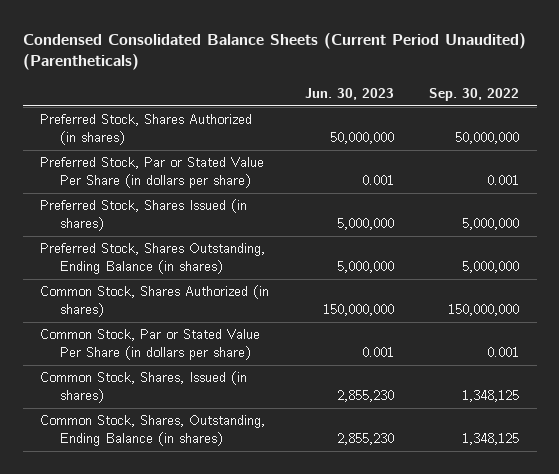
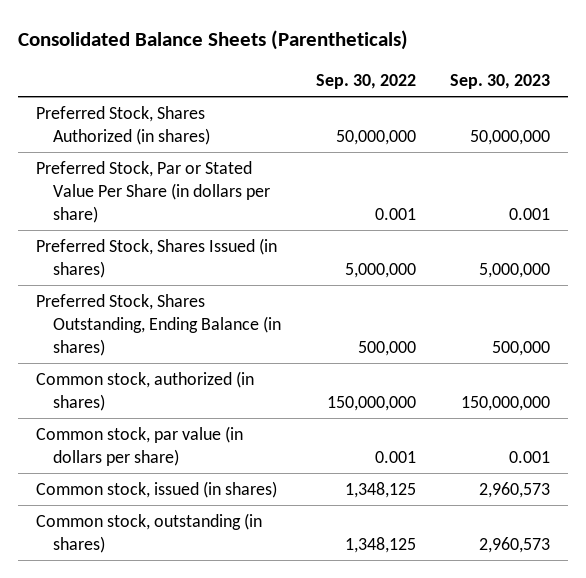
[22,32,526,71] Condensed Consolidated Balance Sheets (Current Period Unaudited) (Parentheticals) -> [18,30,409,51] Consolidated Balance Sheets (Parentheticals)
[304,87,394,100] Jun. 30, 2023 -> none
none -> [450,74,551,90] Sep. 30, 2023
[461,260,519,273] 5,000,000 -> [357,340,416,356] 500,000
[40,285,270,317] Common Stock, Shares Authorized (in shares) -> [35,370,254,411] Common stock, authorized (in shares)
[40,329,261,360] Common Stock, Par or Stated Value Per Share (in dollars per share) -> [35,425,243,466] Common stock, par value (in dollars per share)
[40,371,248,403] Common Stock, Shares, Issued (in shares) -> [35,480,277,498] Common stock, issued (in shares)
[40,415,266,446] Common Stock, Shares, Outstanding, Ending Balance (in shares) -> [35,512,262,553] Common stock, outstanding (in shares)

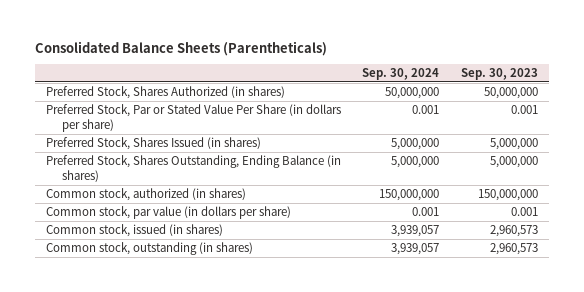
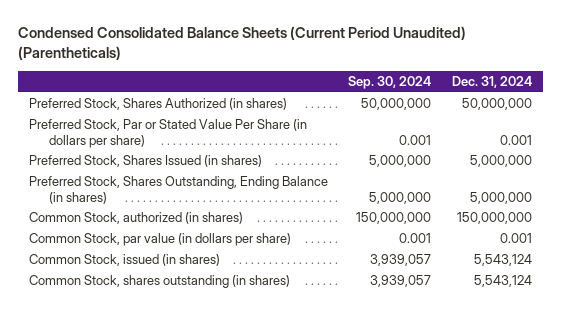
[35,40,328,56] Consolidated Balance Sheets (Parentheticals) -> [18,26,467,60] Condensed Consolidated Balance Sheets (Current Period Unaudited) (Parentheticals)
[460,67,538,80] Sep. 30, 2023 -> none
none -> [452,75,533,88] Dec. 31, 2024
[45,188,246,202] Common stock, authorized (in shares) -> [28,212,243,225] Common Stock, authorized (in shares)
[45,206,291,220] Common stock, par value (in dollars per share) -> [28,233,291,247] Common Stock, par value (in dollars per share)
[45,224,223,238] Common stock, issued (in shares) -> [28,254,220,267] Common Stock, issued (in shares)
[45,242,253,256] Common stock, outstanding (in shares) -> [28,275,290,289] Common Stock, shares outstanding (in shares)

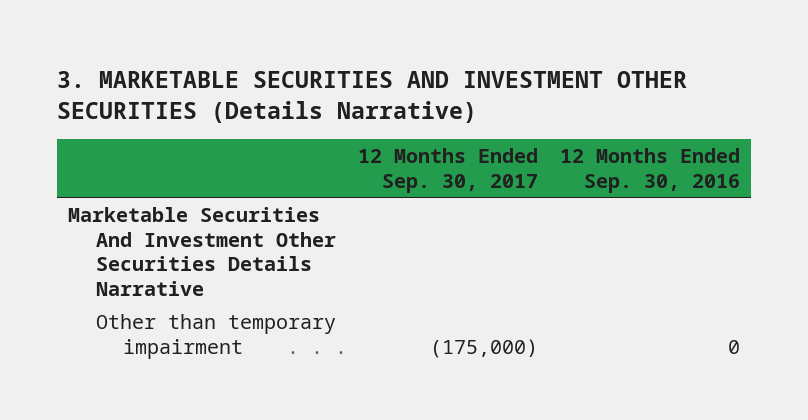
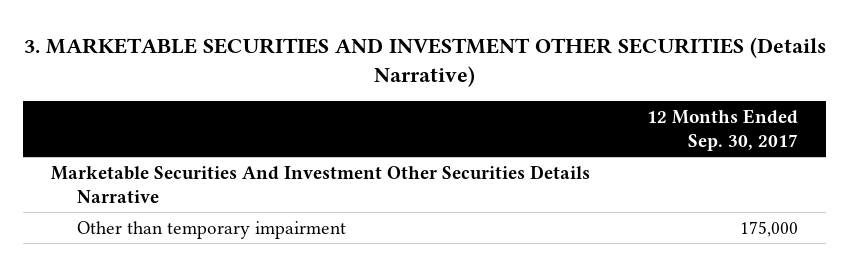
[560,148,741,193] 12 Months Ended Sep. 30, 2016 -> none
[429,338,538,358] (175,000) -> [739,220,798,237] 175,000

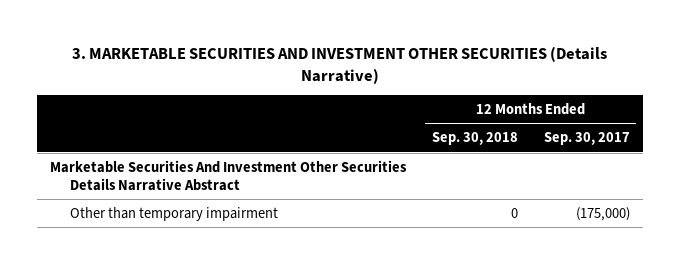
none -> [431,132,518,146] Sep. 30, 2018
[51,164,591,203] Marketable Securities And Investment Other Securities Details Narrative -> [49,159,407,191] Marketable Securities And Investment Other Securities Details Narrative Abstract
[739,220,798,237] 175,000 -> [575,206,630,221] (175,000)

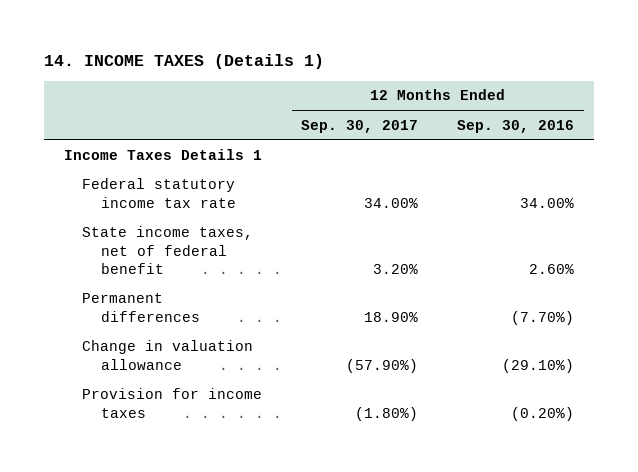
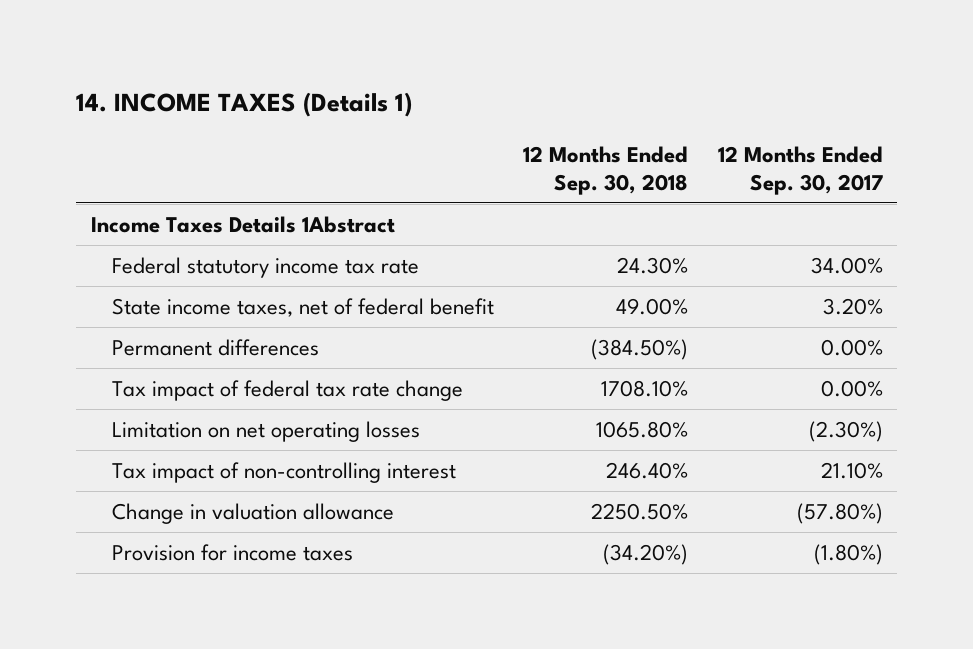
[457,119,575,133] Sep. 30, 2016 -> none
none -> [523,145,689,195] 12 Months Ended Sep. 30, 2018
[63,149,262,161] Income Taxes Details 1 -> [90,216,395,234] Income Taxes Details 1Abstract
[364,311,419,322] 18.90% -> [820,339,883,357] 0.00%
none -> [112,380,464,402] Tax impact of federal tax rate change
none -> [112,421,421,443] Limitation on net operating losses
none -> [112,462,457,484] Tax impact of non-controlling interest
[346,358,419,373] (57.90%) -> [796,503,883,525] (57.80%)

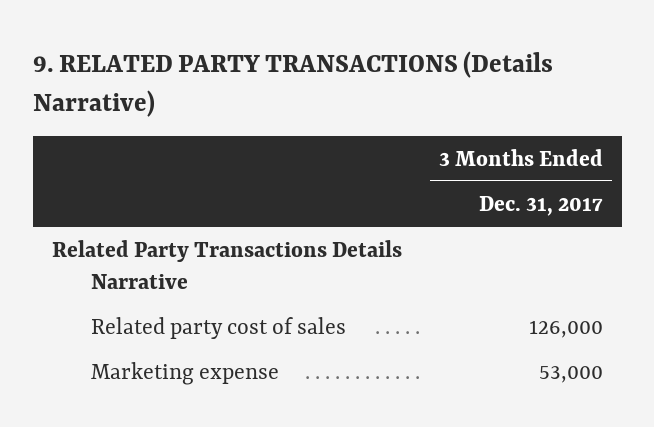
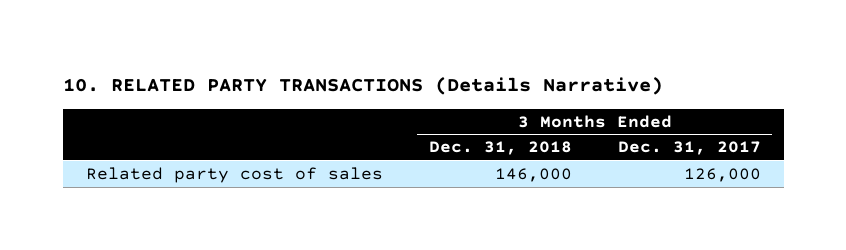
[32,50,553,117] 9. RELATED PARTY TRANSACTIONS (Details Narrative) -> [62,76,663,95] 10. RELATED PARTY TRANSACTIONS (Details Narrative)
none -> [428,141,572,156] Dec. 31, 2018
[51,239,402,289] Related Party Transactions Details Narrative -> none
[90,361,279,385] Marketing expense -> none

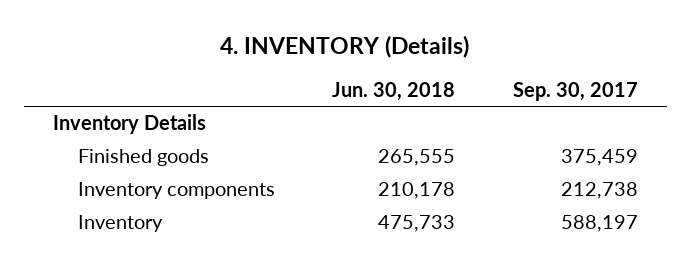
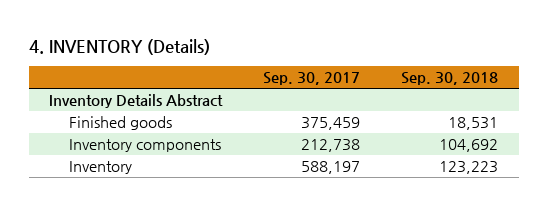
[332,81,456,101] Jun. 30, 2018 -> none
none -> [401,72,499,86] Sep. 30, 2018
[52,114,206,135] Inventory Details -> [49,94,224,109] Inventory Details Abstract

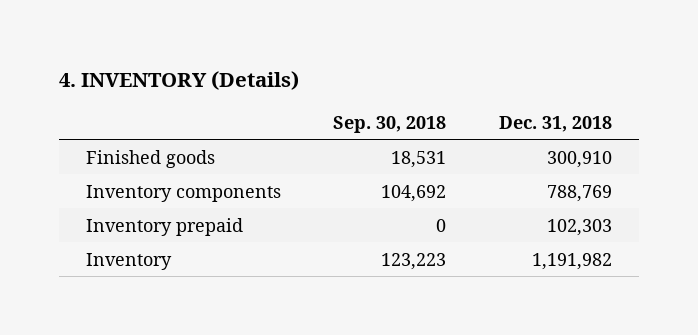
[263,72,361,86] Sep. 30, 2017 -> none
none -> [499,115,613,132] Dec. 31, 2018
[49,94,224,109] Inventory Details Abstract -> none
none -> [85,217,243,236] Inventory prepaid

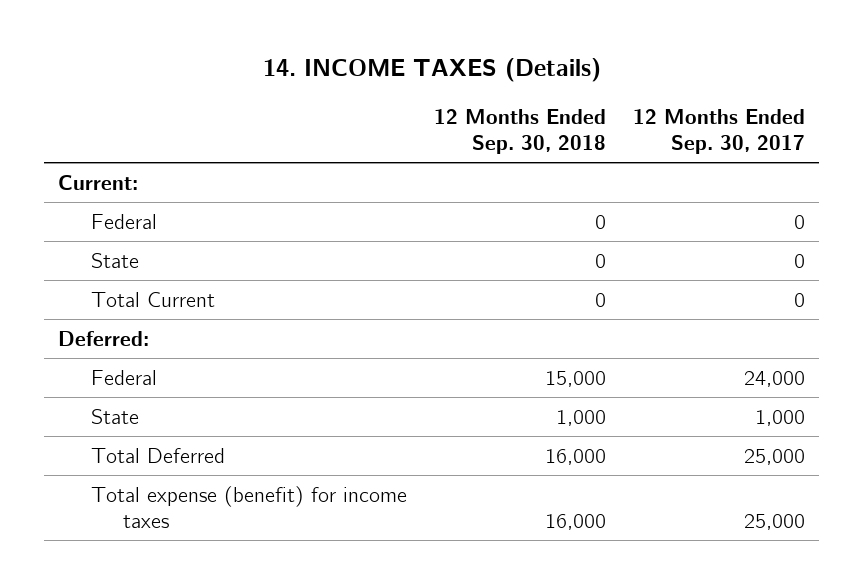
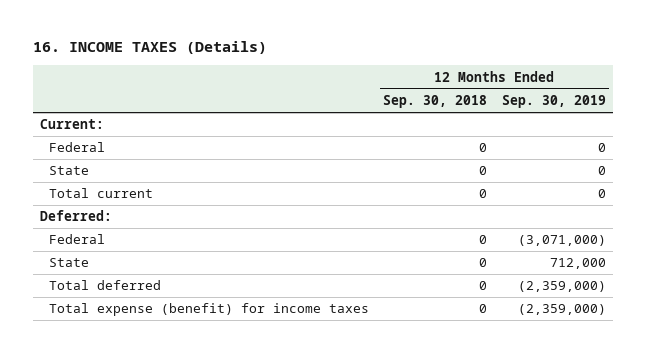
[262,58,601,83] 14. INCOME TAXES (Details) -> [32,41,267,55] 16. INCOME TAXES (Details)
[633,108,806,155] 12 Months Ended Sep. 30, 2017 -> none
none -> [501,95,606,109] Sep. 30, 2019
[90,291,215,307] Total Current -> [48,188,153,199] Total current
[544,370,606,387] 15,000 -> [479,235,488,245] 0
[555,409,606,426] 1,000 -> [479,258,488,268] 0
[90,447,225,463] Total Deferred -> [48,280,161,291] Total deferred
[544,448,606,465] 16,000 -> [479,281,488,291] 0
[544,514,606,531] 16,000 -> [479,304,488,314] 0

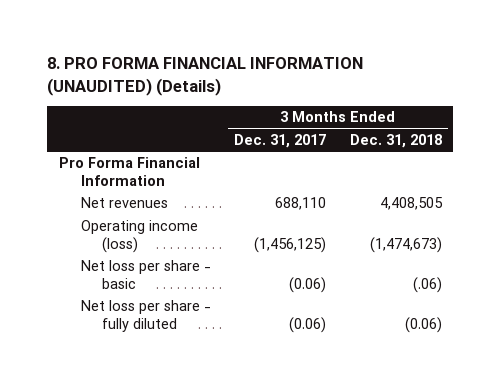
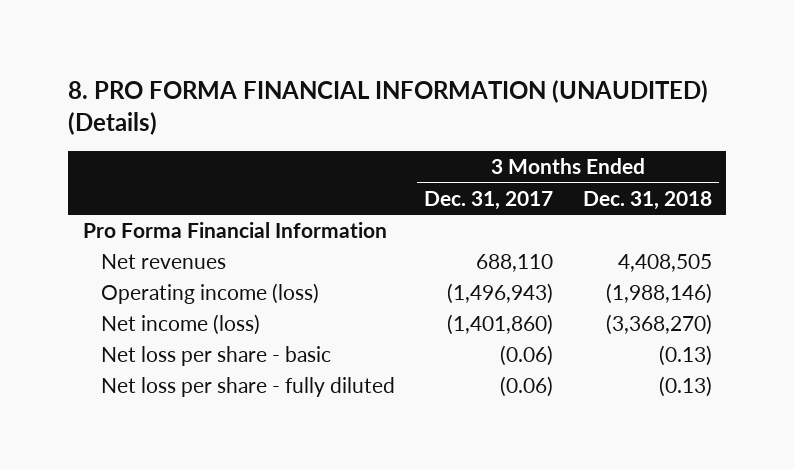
[254,236,327,253] (1,456,125) -> [447,283,554,305] (1,496,943)
[369,236,442,253] (1,474,673) -> [605,283,712,305] (1,988,146)
none -> [100,314,260,336] Net income (loss)
[412,276,442,293] (.06) -> [658,345,712,367] (0.13)
[404,316,442,333] (0.06) -> [658,376,712,398] (0.13)

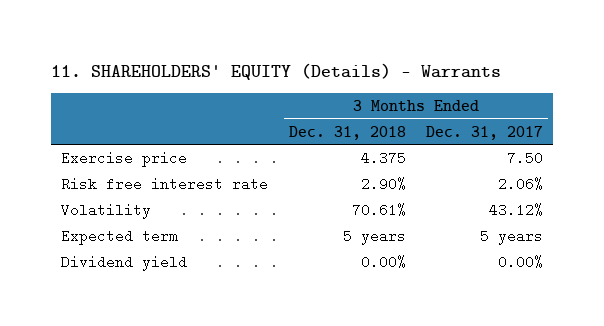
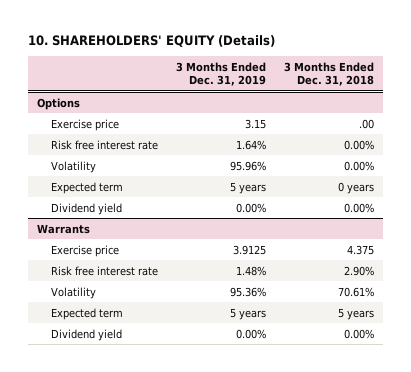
[51,62,502,80] 11. SHAREHOLDERS' EQUITY (Details) - Warrants -> [27,35,275,48] 10. SHAREHOLDERS' EQUITY (Details)
[426,125,544,140] Dec. 31, 2017 -> none
none -> [176,62,267,87] 3 Months Ended Dec. 31, 2019
none -> [36,97,80,110] Options
none -> [51,118,120,131] Exercise price
none -> [51,139,159,150] Risk free interest rate
none -> [51,160,97,173] Volatility
none -> [51,181,124,194] Expected term
none -> [51,202,123,215] Dividend yield
none -> [36,223,90,234] Warrants

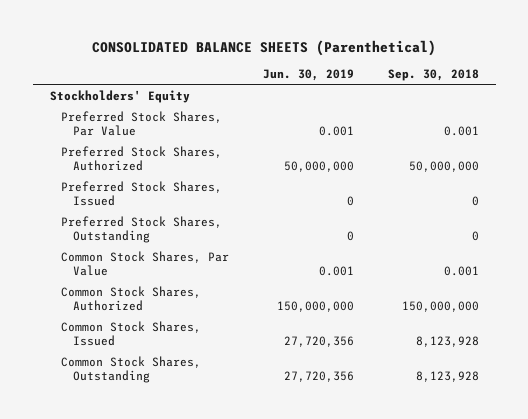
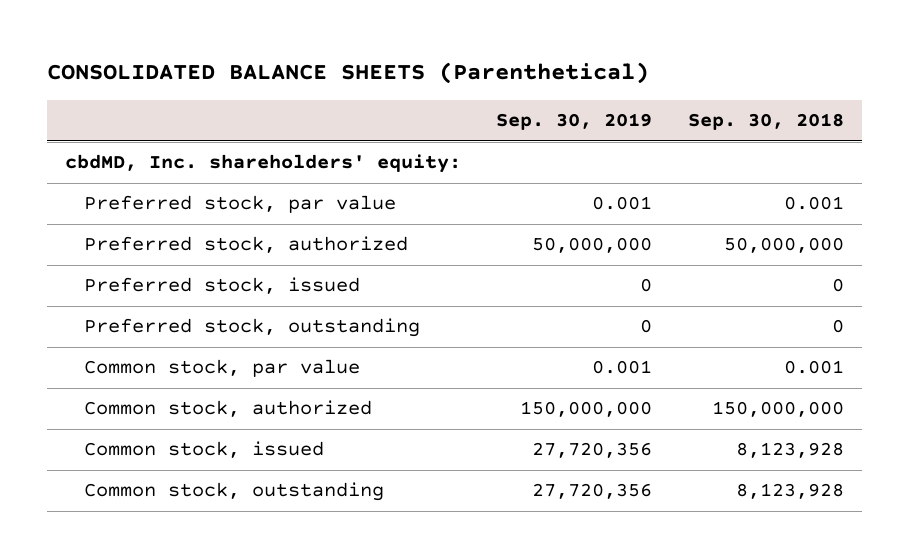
[263,69,355,82] Jun. 30, 2019 -> none
none -> [496,113,653,131] Sep. 30, 2019
[49,89,190,103] Stockholders' Equity -> [64,154,461,174] cbdMD, Inc. shareholders' equity:
[61,110,223,137] Preferred Stock Shares, Par Value -> [83,195,396,214] Preferred stock, par value
[61,145,223,172] Preferred Stock Shares, Authorized -> [83,236,408,254] Preferred stock, authorized
[61,180,223,207] Preferred Stock Shares, Issued -> [83,277,360,295] Preferred stock, issued
[61,215,223,244] Preferred Stock Shares, Outstanding -> [83,318,420,338] Preferred stock, outstanding
[61,250,230,277] Common Stock Shares, Par Value -> [83,359,360,378] Common stock, par value
[61,285,202,312] Common Stock Shares, Authorized -> [83,400,372,418] Common stock, authorized
[61,320,202,347] Common Stock Shares, Issued -> [83,441,324,459] Common stock, issued
[61,355,202,384] Common Stock Shares, Outstanding -> [83,482,384,502] Common stock, outstanding

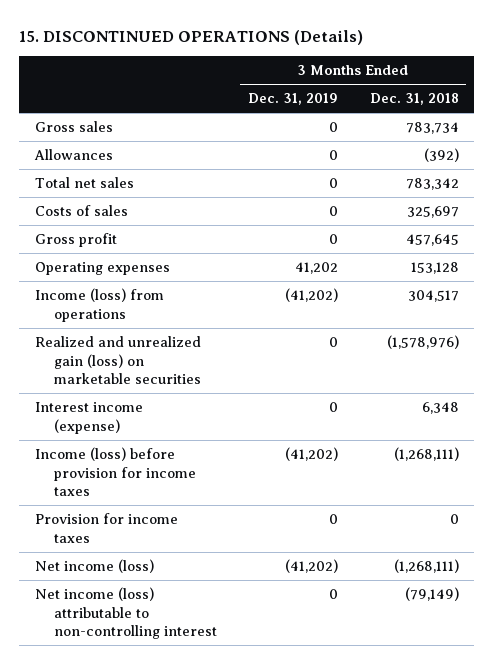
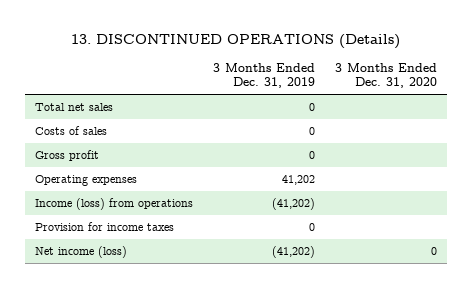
[19,29,364,45] 15. DISCONTINUED OPERATIONS (Details) -> [71,34,401,50] 13. DISCONTINUED OPERATIONS (Details)
[369,93,459,106] Dec. 31, 2018 -> none
none -> [334,63,437,89] 3 Months Ended Dec. 31, 2020
[35,121,114,133] Gross sales -> none
[34,149,114,161] Allowances -> none
[35,336,202,384] Realized and unrealized gain (loss) on marketable securities -> none
[35,402,144,434] Interest income (expense) -> none
[35,447,196,496] Income (loss) before provision for income taxes -> none
[35,587,217,639] Net income (loss) attributable to non-controlling interest -> none

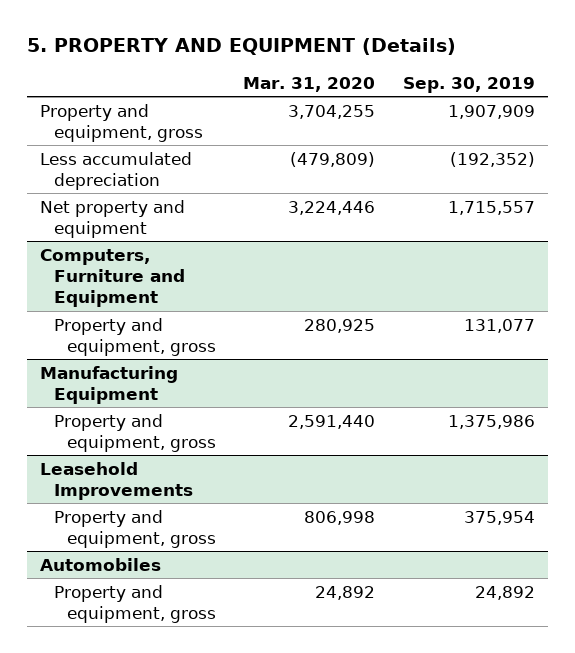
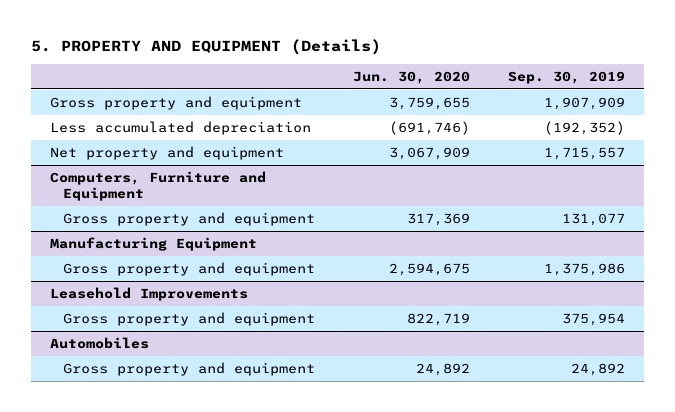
[243,76,376,92] Mar. 31, 2020 -> none
none -> [353,70,471,84] Jun. 30, 2020
[40,103,203,143] Property and equipment, gross -> [49,96,302,111] Gross property and equipment
[53,317,216,357] Property and equipment, gross -> [63,212,316,227] Gross property and equipment
[53,413,216,453] Property and equipment, gross -> [63,262,316,277] Gross property and equipment
[53,509,216,549] Property and equipment, gross -> [63,312,316,327] Gross property and equipment
[53,584,216,624] Property and equipment, gross -> [63,362,316,377] Gross property and equipment

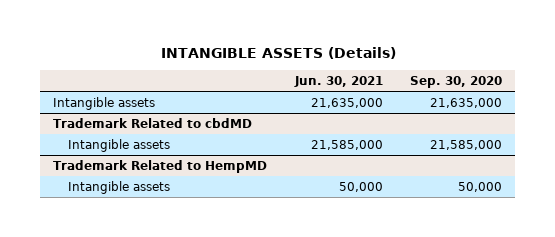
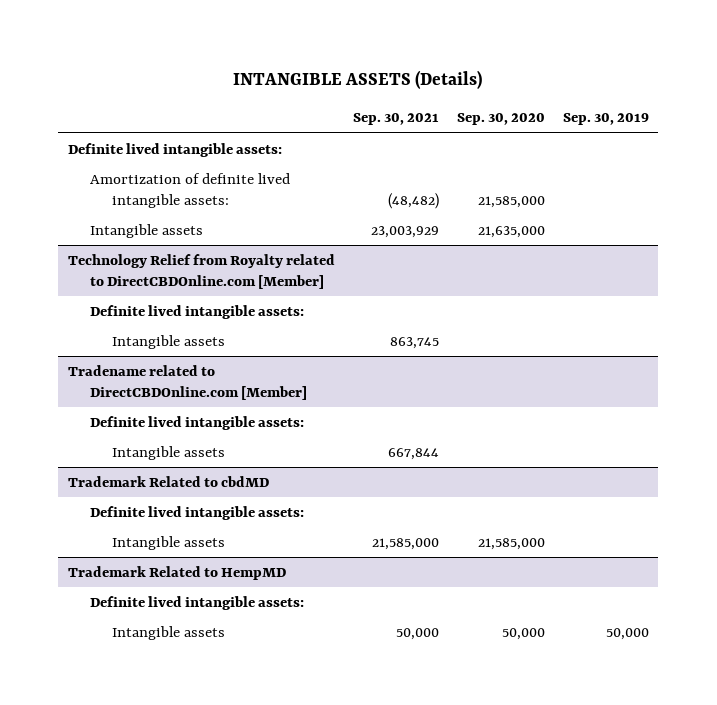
[293,75,383,87] Jun. 30, 2021 -> none
none -> [352,113,439,126] Sep. 30, 2021
none -> [563,113,650,126] Sep. 30, 2019
none -> [67,143,282,158] Definite lived intangible assets:
none -> [89,173,290,208] Amortization of definite lived intangible assets:
none -> [67,254,335,289] Technology Relief from Royalty related to DirectCBDOnline.com [Member]
none -> [89,305,304,320] Definite lived intangible assets:
none -> [112,335,226,350] Intangible assets
none -> [67,365,307,400] Tradename related to DirectCBDOnline.com [Member]
none -> [89,416,304,431] Definite lived intangible assets:
none -> [112,446,226,461] Intangible assets
none -> [89,506,304,521] Definite lived intangible assets:
none -> [89,596,304,611] Definite lived intangible assets:

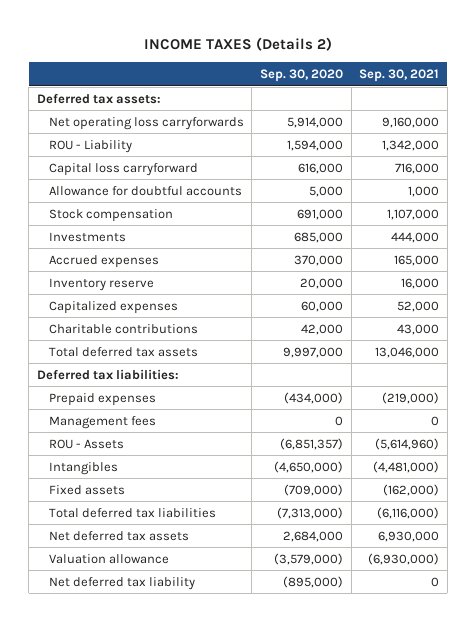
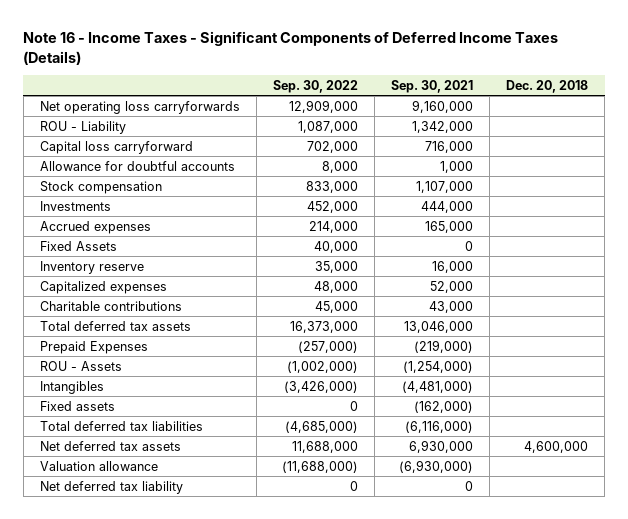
[144,37,333,52] INCOME TAXES (Details 2) -> [23,31,559,65] Note 16 - Income Taxes - Significant Components of Deferred Income Taxes (Details)
[259,69,343,83] Sep. 30, 2020 -> none
none -> [273,79,359,93] Sep. 30, 2022
none -> [506,79,589,93] Dec. 20, 2018
[37,92,162,104] Deferred tax assets: -> none
none -> [40,240,118,251] Fixed Assets
[37,368,180,380] Deferred tax liabilities: -> none
[48,415,156,429] Management fees -> none
[48,392,156,406] Prepaid expenses -> [40,340,149,354] Prepaid Expenses
[375,437,440,450] (5,614,960) -> [403,360,474,373] (1,254,000)

